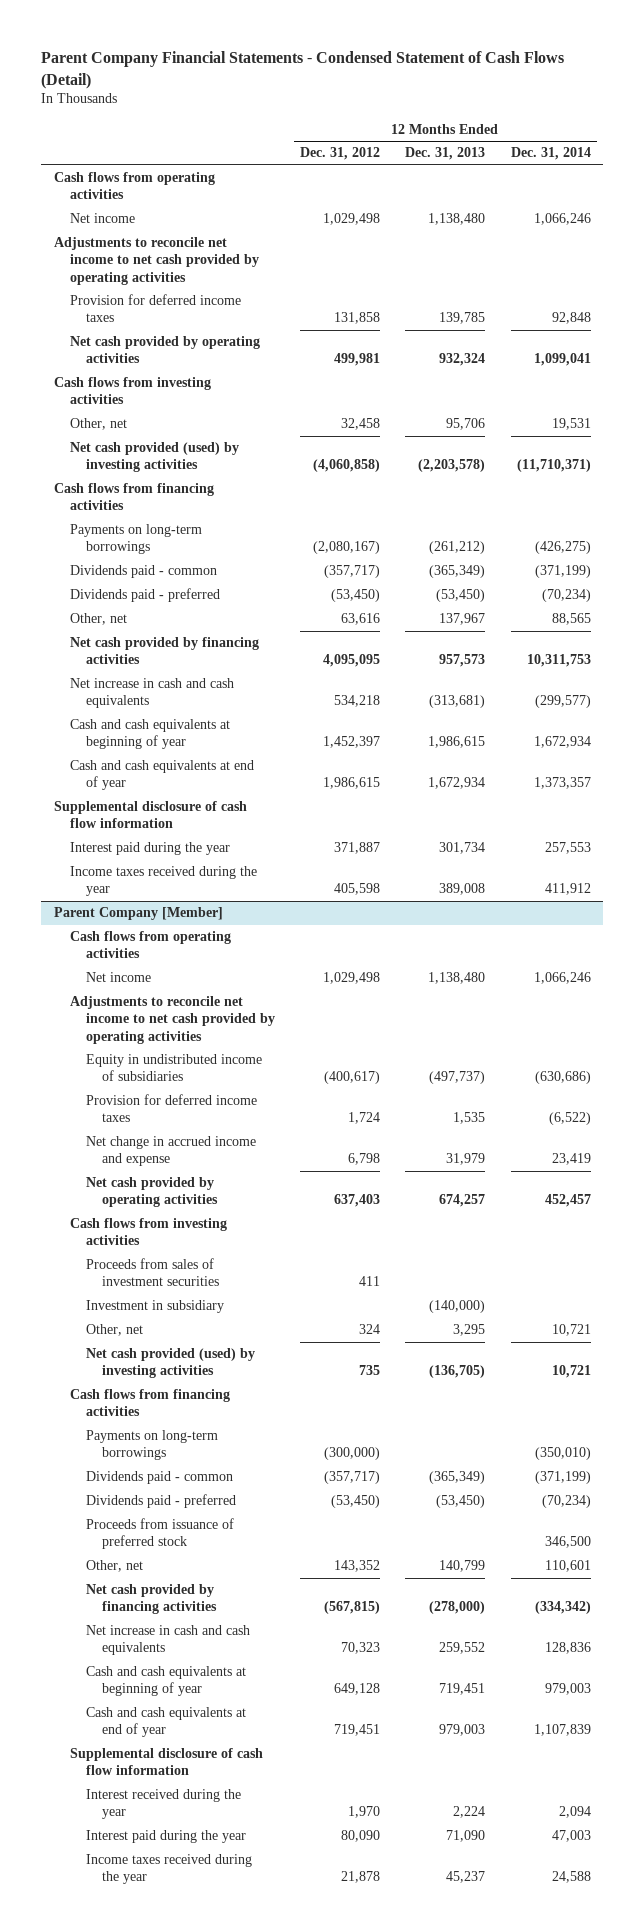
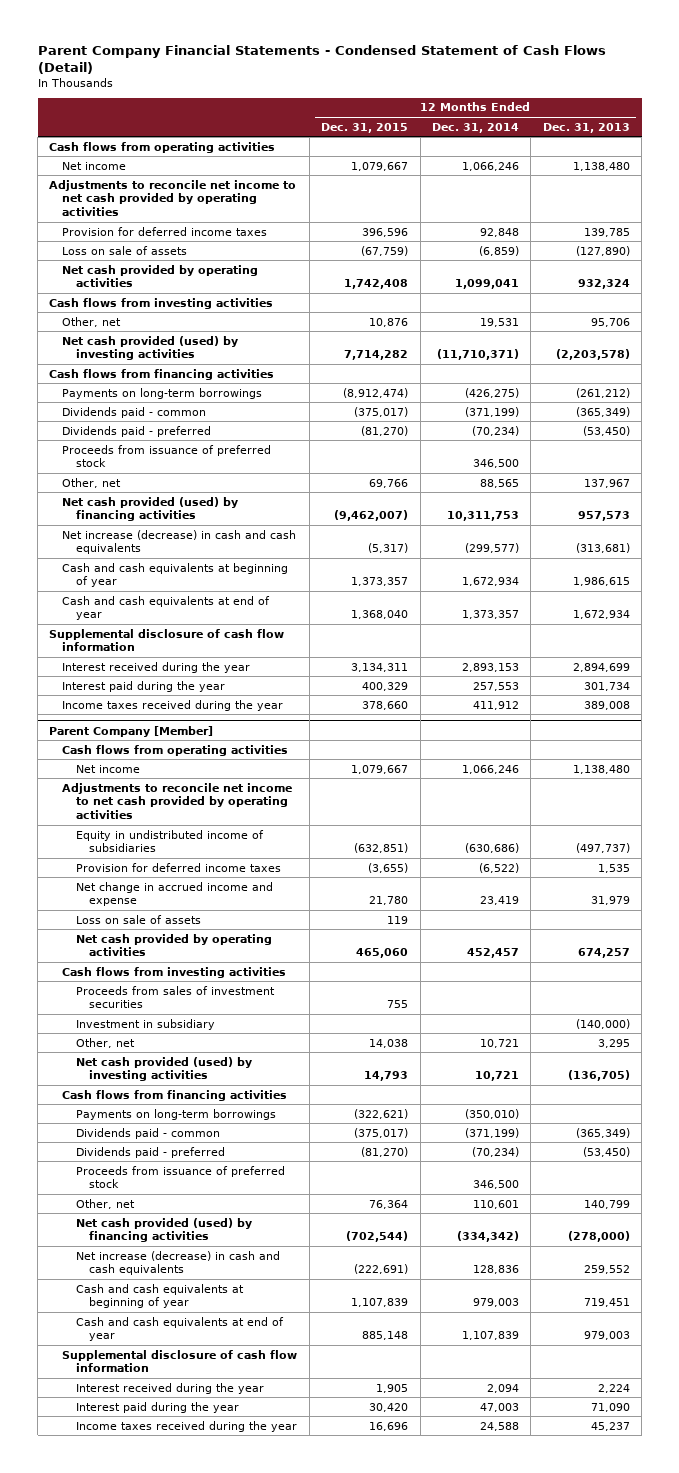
[300,147,381,161] Dec. 31, 2012 -> none
none -> [321,122,409,133] Dec. 31, 2015
none -> [62,245,188,255] Loss on sale of assets
none -> [62,444,272,468] Proceeds from issuance of preferred stock
[69,637,259,665] Net cash provided by financing activities -> [62,496,239,522] Net cash provided (used) by financing activities
[69,678,234,709] Net increase in cash and cash equivalents -> [62,529,297,555] Net increase (decrease) in cash and cash equivalents
none -> [62,661,251,673] Interest received during the year
none -> [75,914,201,924] Loss on sale of assets
[86,1584,218,1615] Net cash provided by financing activities -> [75,1217,252,1243] Net cash provided (used) by financing activities
[86,1625,251,1656] Net increase in cash and cash equivalents -> [75,1250,280,1276] Net increase (decrease) in cash and cash equivalents

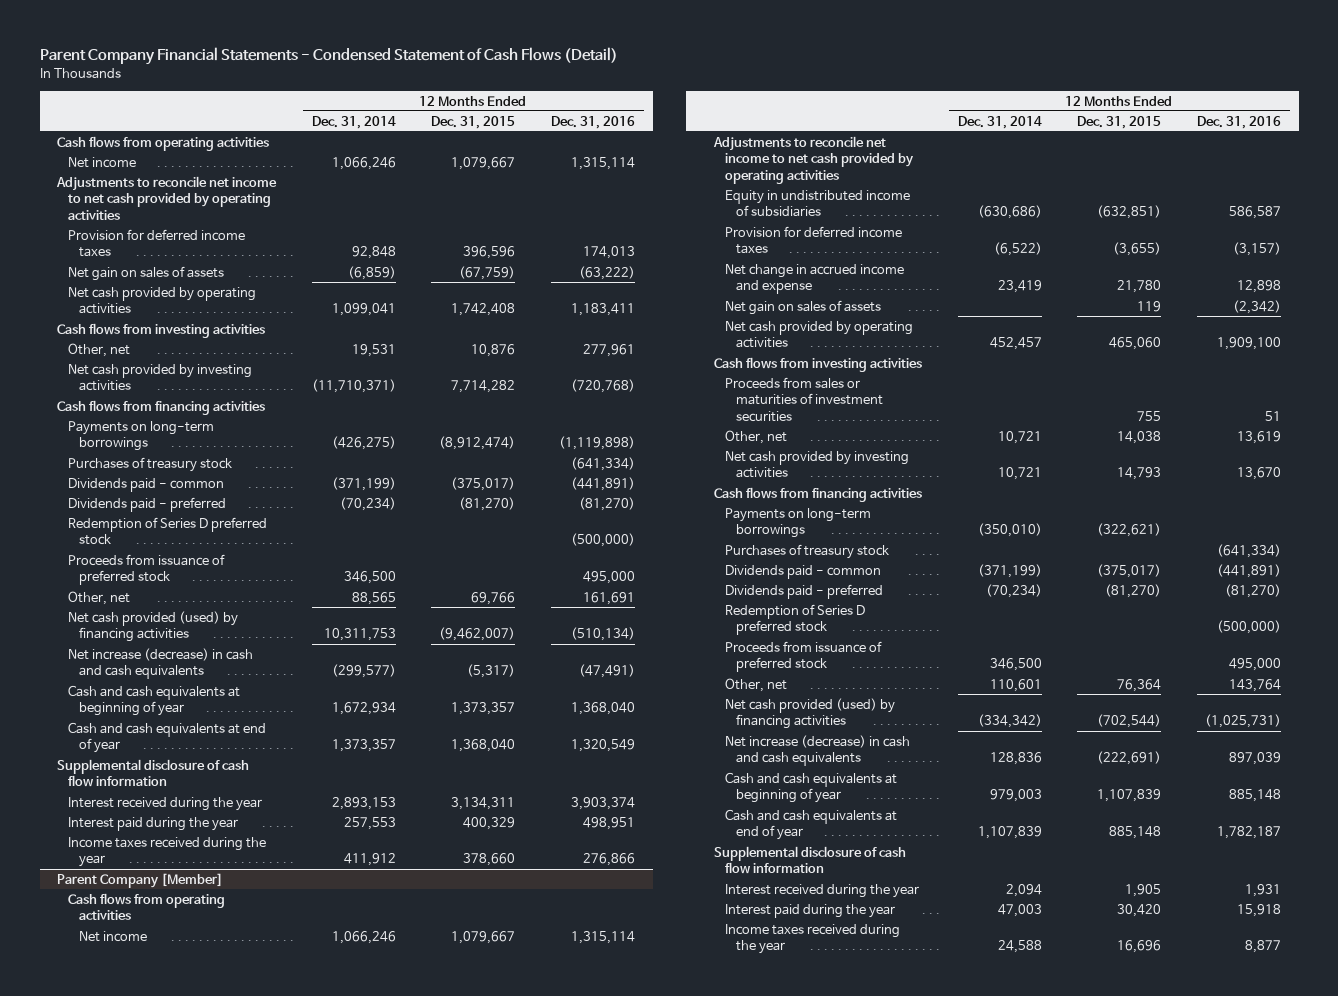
[542,122,630,133] Dec. 31, 2013 -> none
none -> [550,115,635,129] Dec. 31, 2016
[62,245,188,255] Loss on sale of assets -> [68,265,225,281] Net gain on sales of assets
[62,335,239,361] Net cash provided (used) by investing activities -> [68,363,253,392] Net cash provided by investing activities
none -> [68,456,233,472] Purchases of treasury stock
none -> [68,516,268,546] Redemption of Series D preferred stock
[75,914,201,924] Loss on sale of assets -> [724,299,881,315] Net gain on sales of assets
[75,1018,215,1030] Investment in subsidiary -> none
[75,985,275,1009] Proceeds from sales of investment securities -> [724,376,883,422] Proceeds from sales or maturities of investment securities
[75,1056,252,1082] Net cash provided (used) by investing activities -> [724,450,909,479] Net cash provided by investing activities
none -> [724,543,889,559] Purchases of treasury stock
none -> [724,603,865,636] Redemption of Series D preferred stock

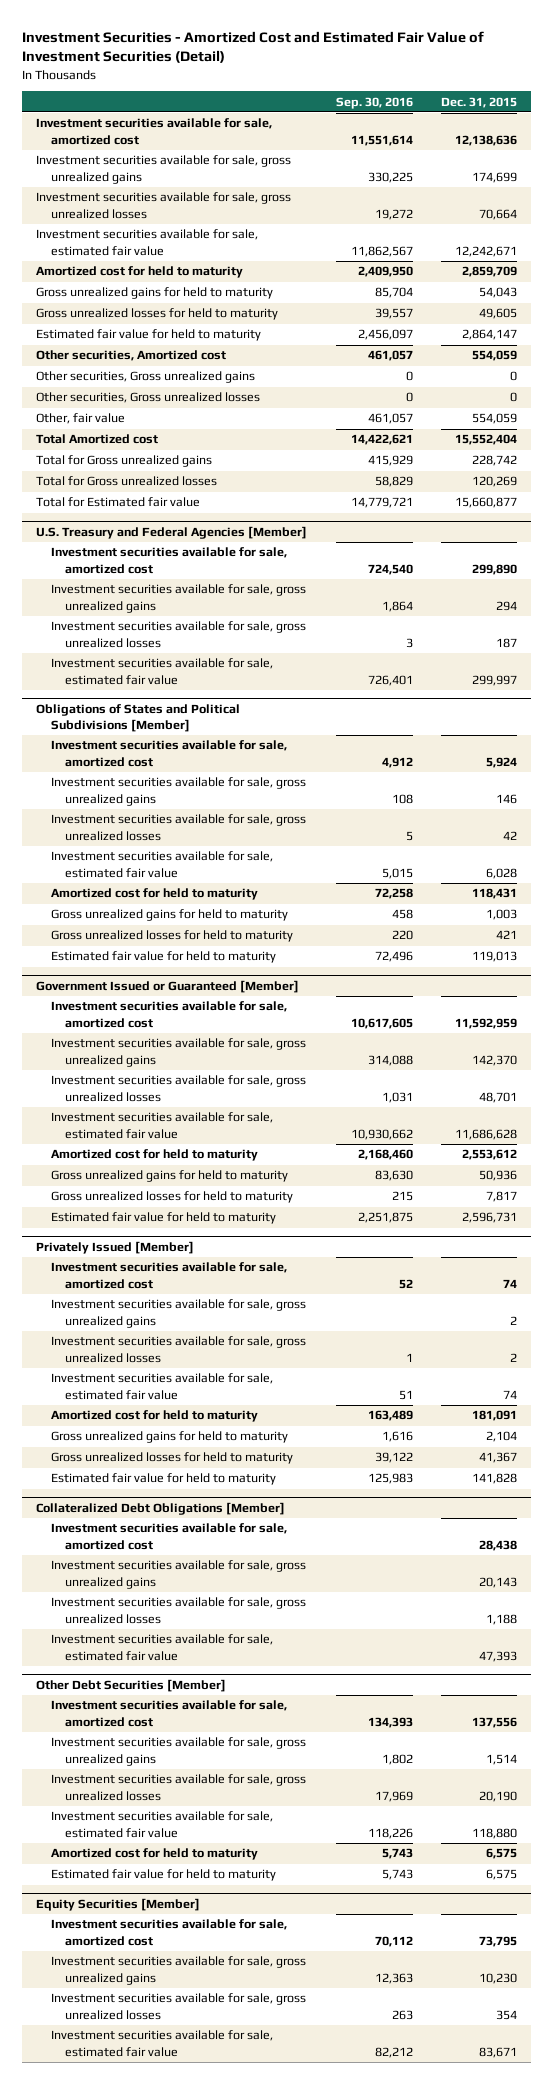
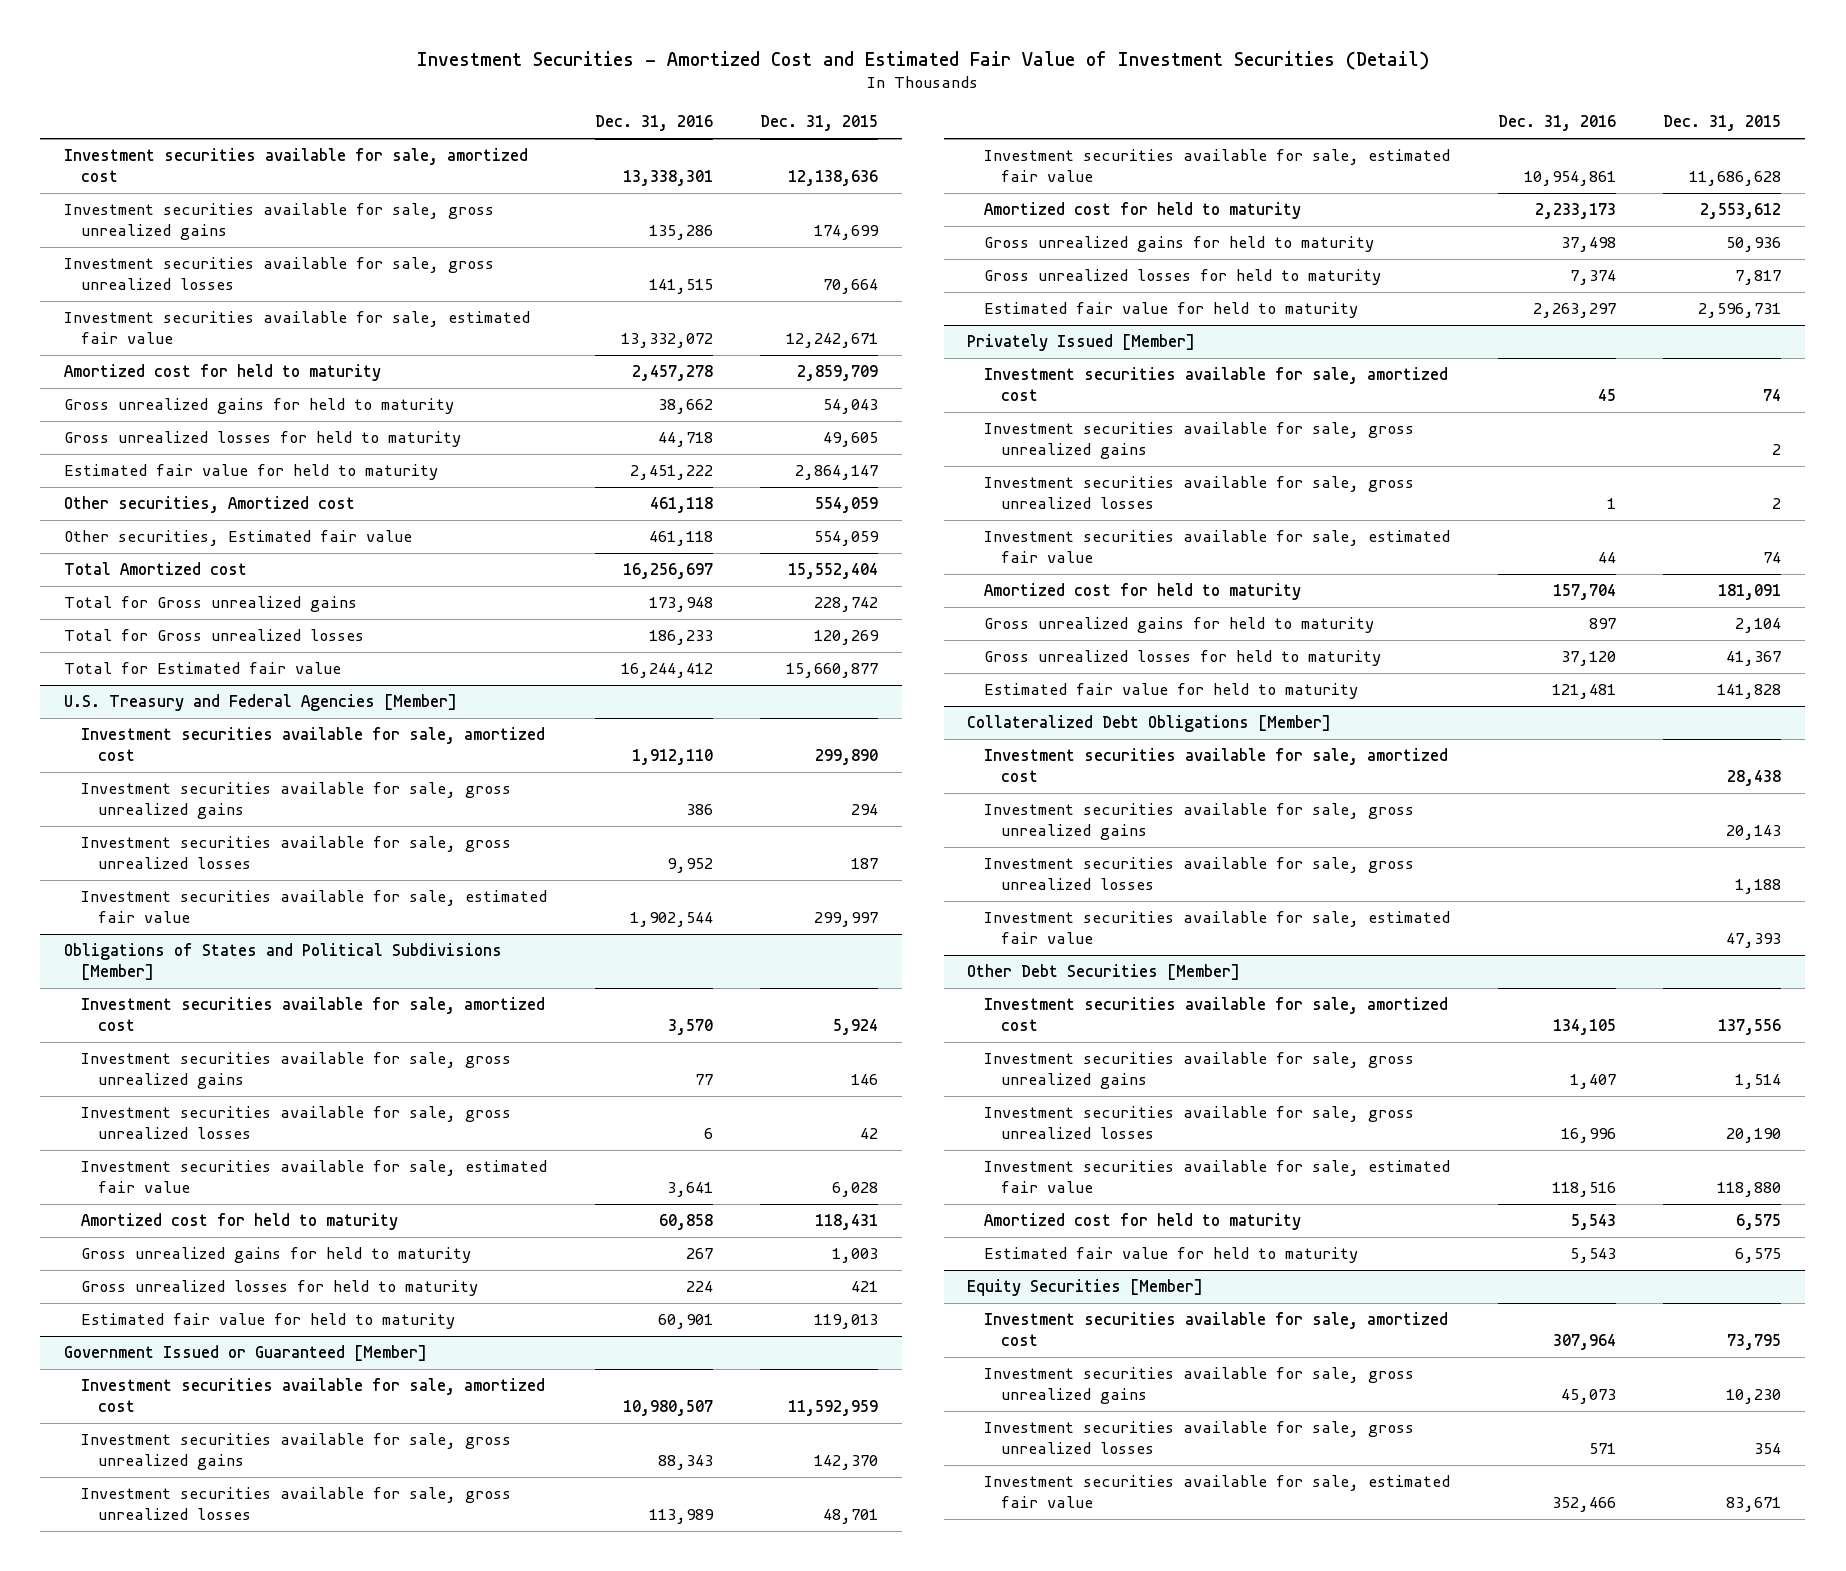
[335,96,413,109] Sep. 30, 2016 -> none
none -> [594,115,713,132] Dec. 31, 2016
[36,371,256,384] Other securities, Gross unrealized gains -> none
[36,392,261,404] Other securities, Gross unrealized losses -> none
[36,413,126,425] Other, fair value -> [64,530,413,547] Other securities, Estimated fair value

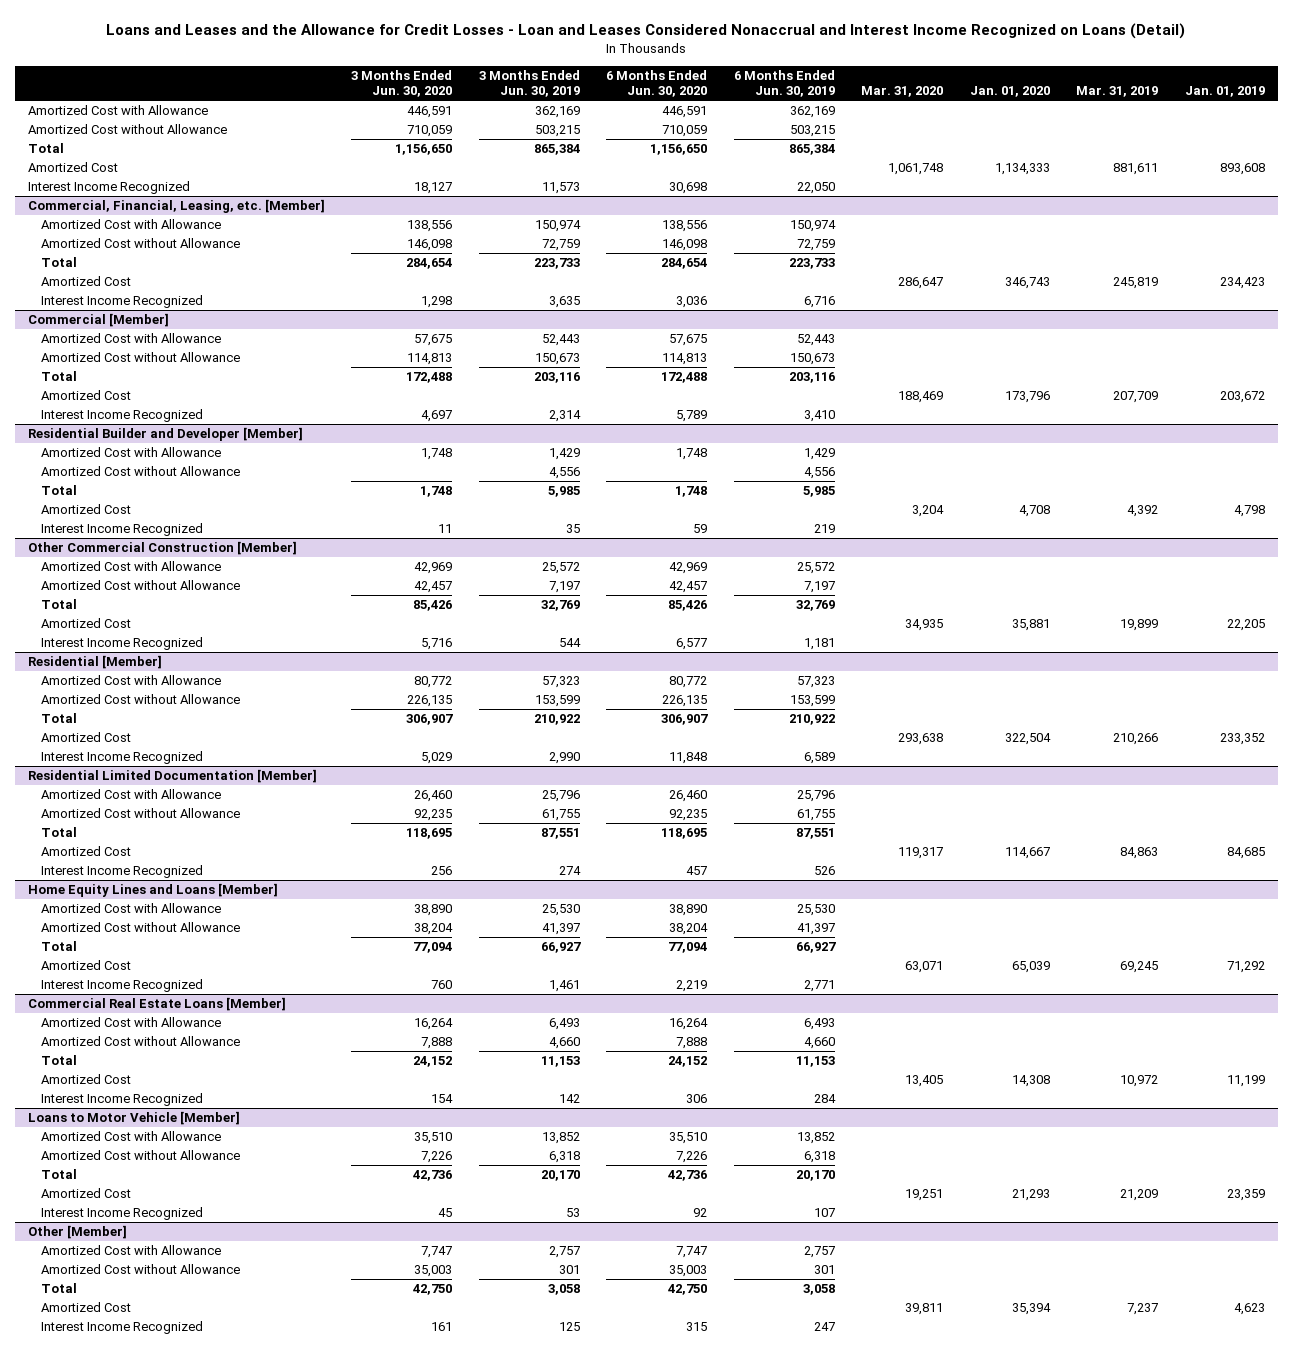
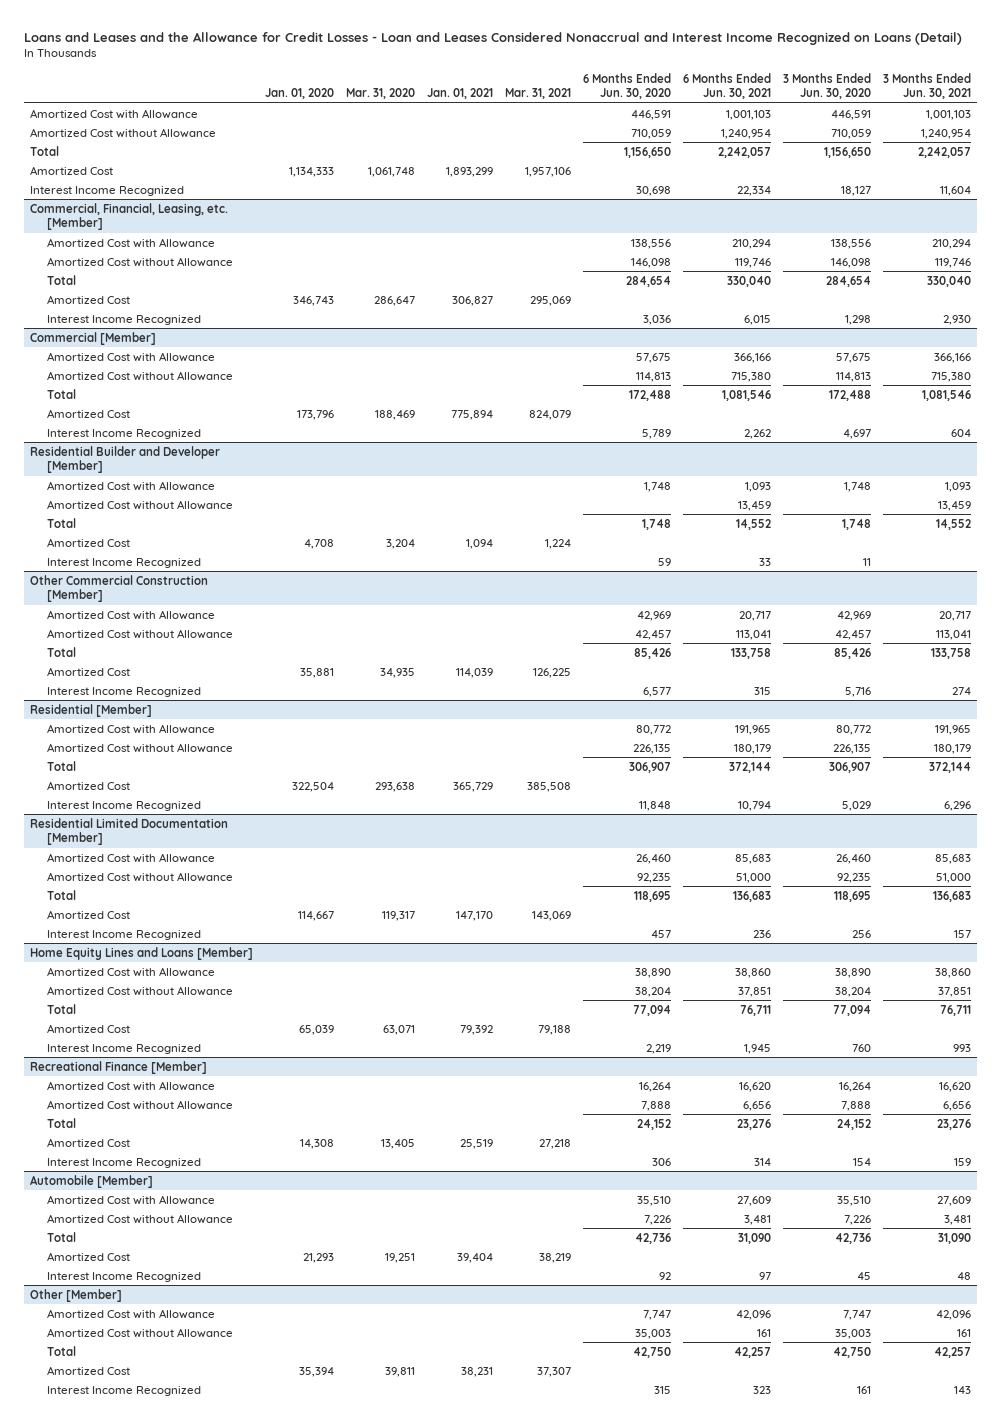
[478,69,580,98] 3 Months Ended Jun. 30, 2019 -> none
[733,69,835,98] 6 Months Ended Jun. 30, 2019 -> none
[1076,86,1159,98] Mar. 31, 2019 -> none
[1184,86,1265,98] Jan. 01, 2019 -> none
none -> [427,88,494,100] Jan. 01, 2021
none -> [504,88,571,100] Mar. 31, 2021
none -> [682,72,771,100] 6 Months Ended Jun. 30, 2021
none -> [882,72,971,100] 3 Months Ended Jun. 30, 2021
[27,997,286,1012] Commercial Real Estate Loans [Member] -> [30,1060,208,1074] Recreational Finance [Member]
[27,1111,240,1126] Loans to Motor Vehicle [Member] -> [30,1174,154,1188] Automobile [Member]

